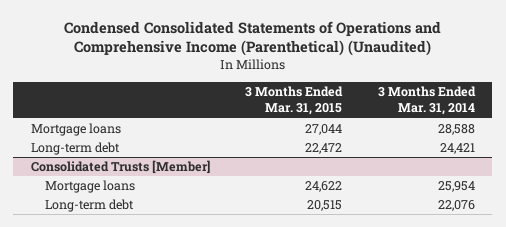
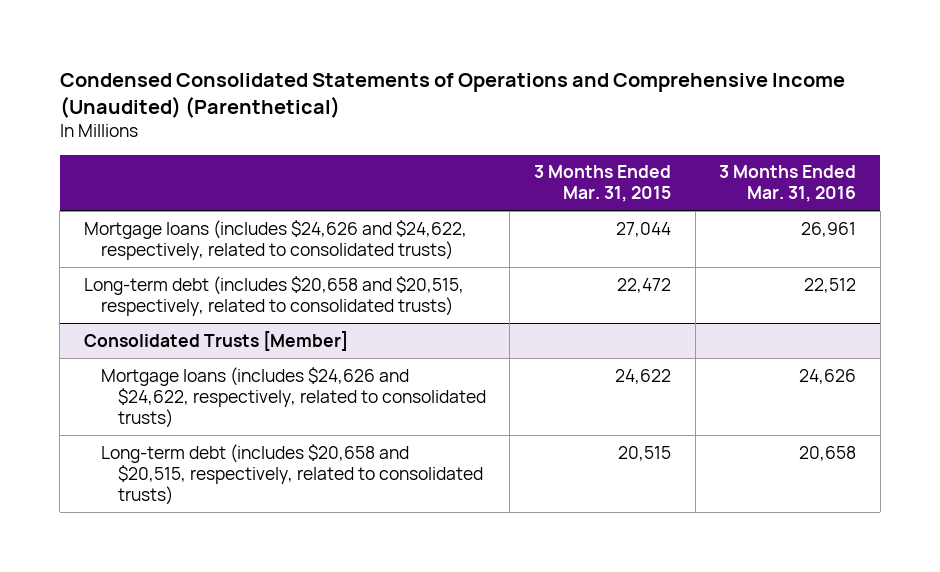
[63,20,441,57] Condensed Consolidated Statements of Operations and Comprehensive Income (Parenthetical) (Unaudited) -> [59,72,845,118] Condensed Consolidated Statements of Operations and Comprehensive Income (Unaudited) (Parenthetical)
[377,86,476,116] 3 Months Ended Mar. 31, 2014 -> none
none -> [719,165,857,203] 3 Months Ended Mar. 31, 2016
[31,123,122,137] Mortgage loans -> [83,219,467,260] Mortgage loans (includes $24,626 and $24,622, respectively, related to consolidated trusts)
[31,142,121,156] Long-term debt -> [83,275,464,316] Long-term debt (includes $20,658 and $20,515, respectively, related to consolidated trusts)
[45,180,136,194] Mortgage loans -> [100,366,486,428] Mortgage loans (includes $24,626 and $24,622, respectively, related to consolidated trusts)
[45,199,135,213] Long-term debt -> [100,443,483,505] Long-term debt (includes $20,658 and $20,515, respectively, related to consolidated trusts)

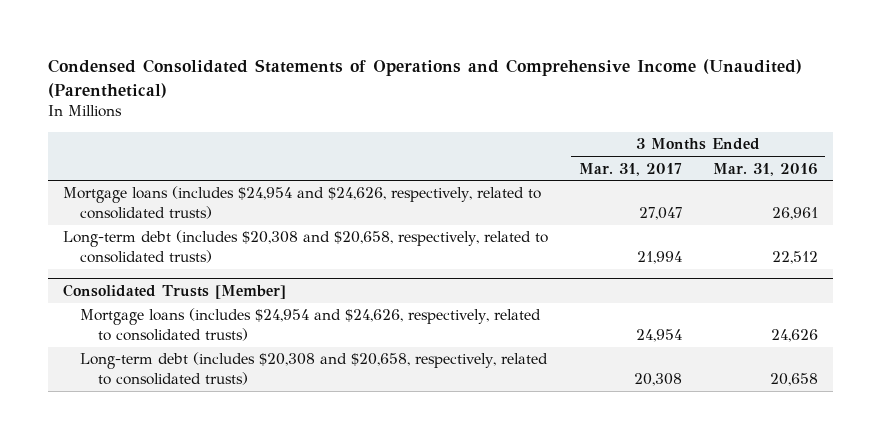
[533,165,671,203] 3 Months Ended Mar. 31, 2015 -> none
none -> [579,162,683,176] Mar. 31, 2017
[83,219,467,260] Mortgage loans (includes $24,626 and $24,622, respectively, related to consolidated trusts) -> [63,186,542,220] Mortgage loans (includes $24,954 and $24,626, respectively, related to consolidated trusts)
[83,275,464,316] Long-term debt (includes $20,658 and $20,515, respectively, related to consolidated trusts) -> [63,230,549,264] Long-term debt (includes $20,308 and $20,658, respectively, related to consolidated trusts)
[100,366,486,428] Mortgage loans (includes $24,626 and $24,622, respectively, related to consolidated trusts) -> [80,308,542,342] Mortgage loans (includes $24,954 and $24,626, respectively, related to consolidated trusts)
[100,443,483,505] Long-term debt (includes $20,658 and $20,515, respectively, related to consolidated trusts) -> [80,352,549,386] Long-term debt (includes $20,308 and $20,658, respectively, related to consolidated trusts)

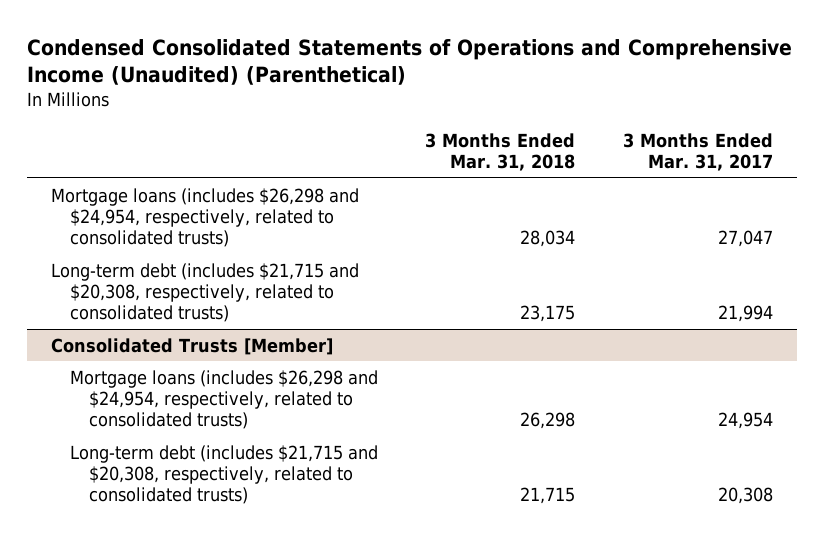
[712,162,818,176] Mar. 31, 2016 -> none
none -> [425,132,576,172] 3 Months Ended Mar. 31, 2018
[63,186,542,220] Mortgage loans (includes $24,954 and $24,626, respectively, related to consolidated trusts) -> [50,187,359,247] Mortgage loans (includes $26,298 and $24,954, respectively, related to consolidated trusts)
[63,230,549,264] Long-term debt (includes $20,308 and $20,658, respectively, related to consolidated trusts) -> [50,262,359,322] Long-term debt (includes $21,715 and $20,308, respectively, related to consolidated trusts)
[80,308,542,342] Mortgage loans (includes $24,954 and $24,626, respectively, related to consolidated trusts) -> [69,369,378,429] Mortgage loans (includes $26,298 and $24,954, respectively, related to consolidated trusts)
[80,352,549,386] Long-term debt (includes $20,308 and $20,658, respectively, related to consolidated trusts) -> [69,444,378,504] Long-term debt (includes $21,715 and $20,308, respectively, related to consolidated trusts)

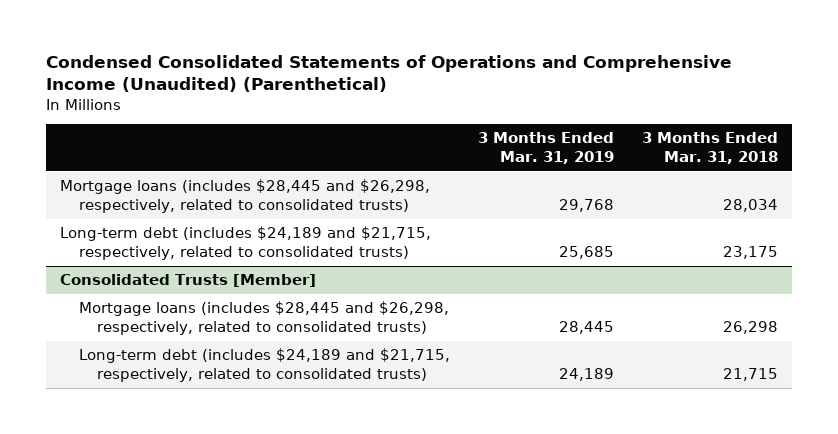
[623,132,774,172] 3 Months Ended Mar. 31, 2017 -> none
none -> [477,132,614,164] 3 Months Ended Mar. 31, 2019
[50,187,359,247] Mortgage loans (includes $26,298 and $24,954, respectively, related to consolidated trusts) -> [59,179,430,213] Mortgage loans (includes $28,445 and $26,298, respectively, related to consolidated trusts)
[50,262,359,322] Long-term debt (includes $21,715 and $20,308, respectively, related to consolidated trusts) -> [59,226,431,260] Long-term debt (includes $24,189 and $21,715, respectively, related to consolidated trusts)
[69,369,378,429] Mortgage loans (includes $26,298 and $24,954, respectively, related to consolidated trusts) -> [78,301,449,335] Mortgage loans (includes $28,445 and $26,298, respectively, related to consolidated trusts)
[69,444,378,504] Long-term debt (includes $21,715 and $20,308, respectively, related to consolidated trusts) -> [78,348,450,382] Long-term debt (includes $24,189 and $21,715, respectively, related to consolidated trusts)

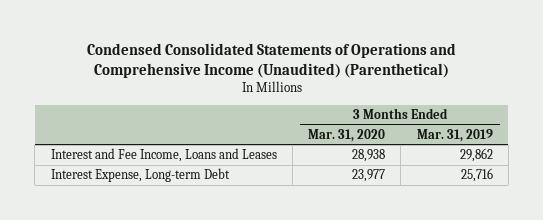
[642,132,779,164] 3 Months Ended Mar. 31, 2018 -> none
none -> [308,128,386,142] Mar. 31, 2020
[59,179,430,213] Mortgage loans (includes $28,445 and $26,298, respectively, related to consolidated trusts) -> none
[59,226,431,260] Long-term debt (includes $24,189 and $21,715, respectively, related to consolidated trusts) -> none
[59,274,316,288] Consolidated Trusts [Member] -> none
[78,301,449,335] Mortgage loans (includes $28,445 and $26,298, respectively, related to consolidated trusts) -> none
[78,348,450,382] Long-term debt (includes $24,189 and $21,715, respectively, related to consolidated trusts) -> none
none -> [50,148,277,163] Interest and Fee Income, Loans and Leases
none -> [50,168,230,183] Interest Expense, Long-term Debt

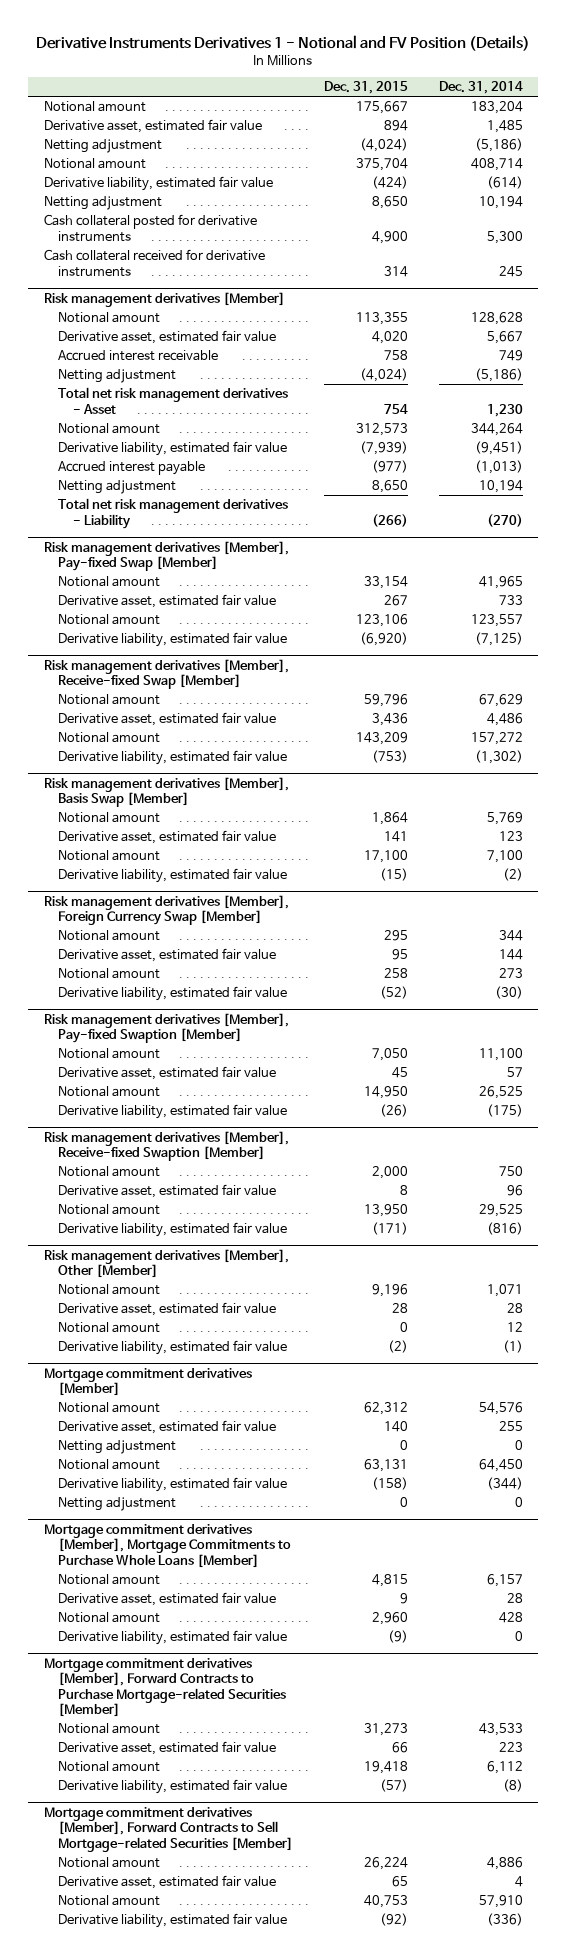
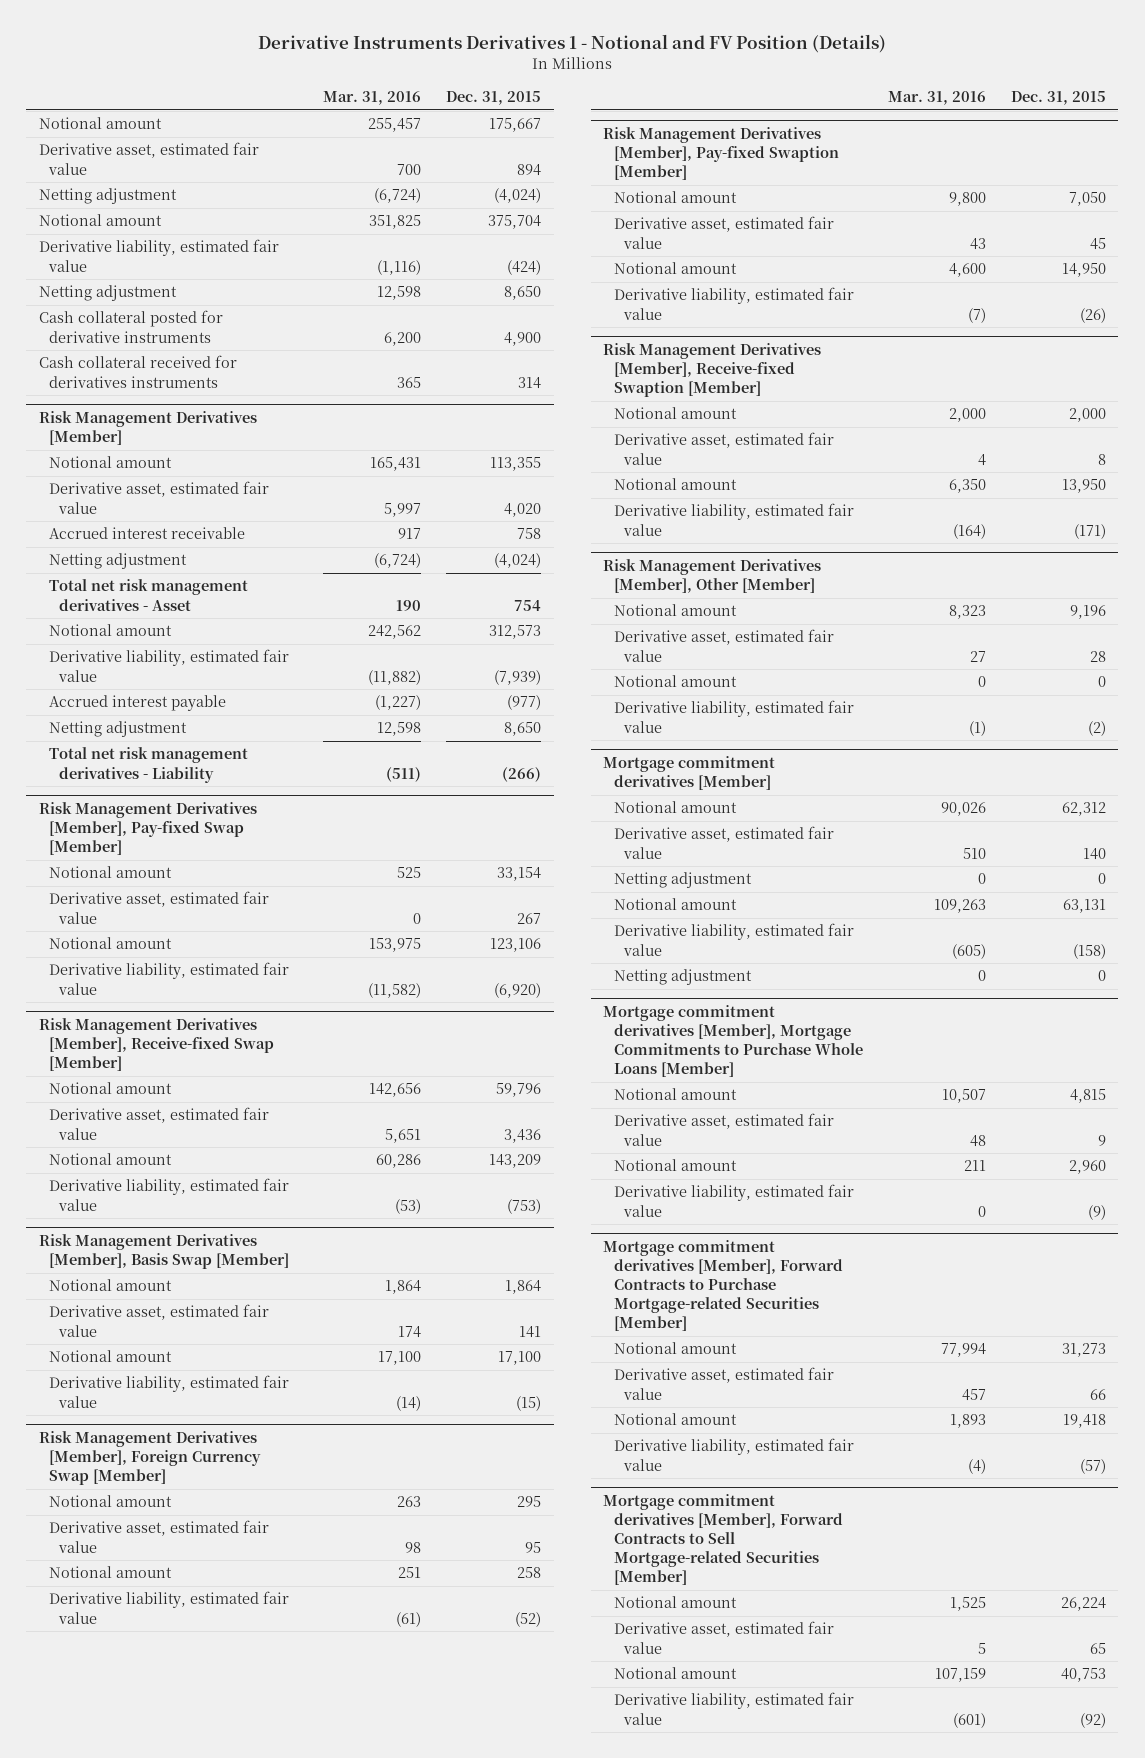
[438,81,523,95] Dec. 31, 2014 -> none
none -> [323,90,422,105] Mar. 31, 2016
[43,249,265,277] Cash collateral received for derivative instruments -> [38,355,237,388] Cash collateral received for derivatives instruments
[43,291,285,307] Risk management derivatives [Member] -> [38,410,257,446] Risk Management Derivatives [Member]
[43,540,289,572] Risk management derivatives [Member], Pay-fixed Swap [Member] -> [38,801,257,856] Risk Management Derivatives [Member], Pay-fixed Swap [Member]
[43,658,289,690] Risk management derivatives [Member], Receive-fixed Swap [Member] -> [38,1017,275,1072] Risk Management Derivatives [Member], Receive-fixed Swap [Member]
[43,776,289,808] Risk management derivatives [Member], Basis Swap [Member] -> [38,1233,290,1270] Risk Management Derivatives [Member], Basis Swap [Member]
[43,894,289,926] Risk management derivatives [Member], Foreign Currency Swap [Member] -> [38,1430,262,1486] Risk Management Derivatives [Member], Foreign Currency Swap [Member]
[43,1012,289,1044] Risk management derivatives [Member], Pay-fixed Swaption [Member] -> [603,126,839,181] Risk Management Derivatives [Member], Pay-fixed Swaption [Member]
[43,1130,289,1162] Risk management derivatives [Member], Receive-fixed Swaption [Member] -> [603,342,822,398] Risk Management Derivatives [Member], Receive-fixed Swaption [Member]
[43,1248,289,1279] Risk management derivatives [Member], Other [Member] -> [603,558,822,594] Risk Management Derivatives [Member], Other [Member]

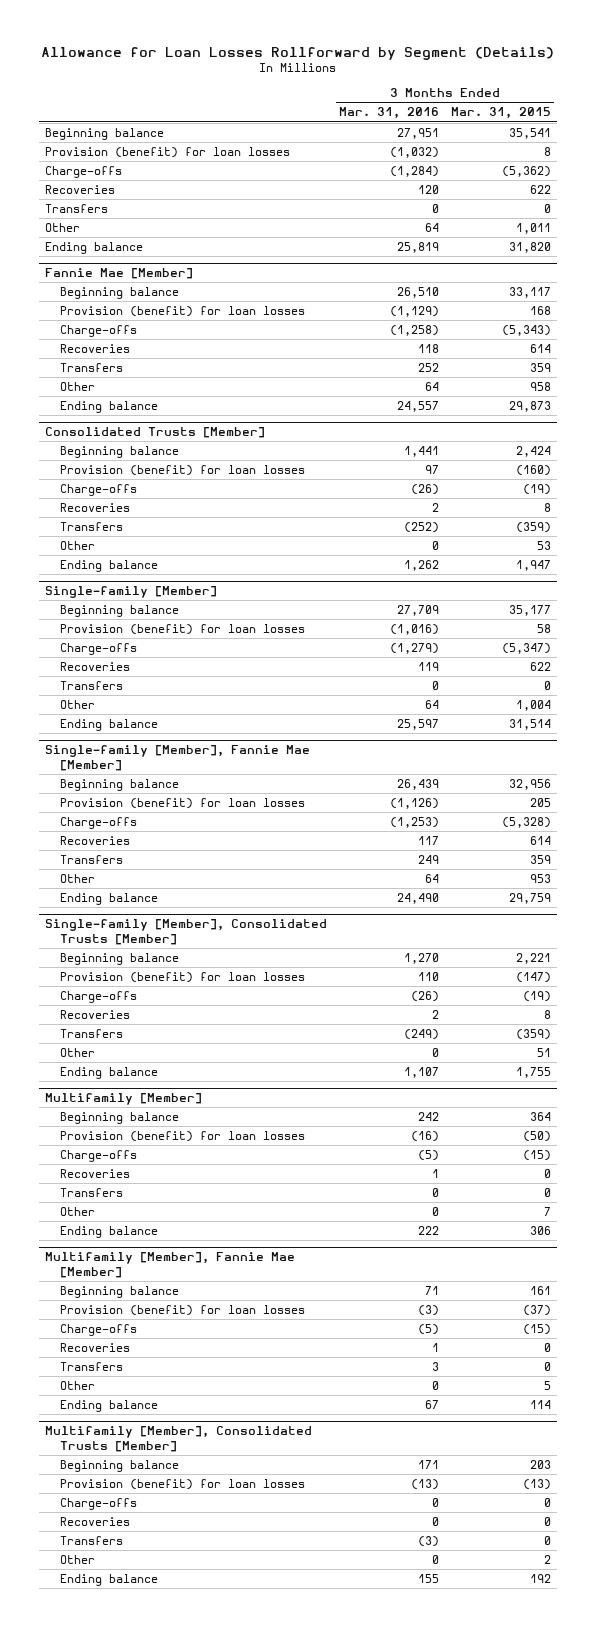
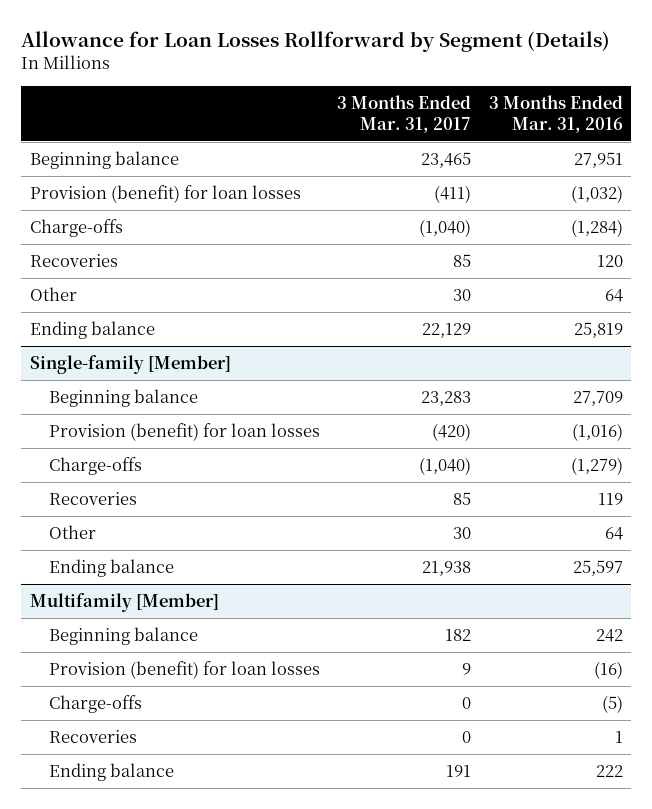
[450,107,551,120] Mar. 31, 2015 -> none
none -> [337,94,472,133] 3 Months Ended Mar. 31, 2017
[45,203,109,213] Transfers -> none
[45,268,194,280] Fannie Mae [Member] -> none
[60,286,180,299] Beginning balance -> none
[60,305,306,317] Provision (benefit) for loan losses -> none
[60,324,138,337] Charge-offs -> none
[60,343,131,353] Recoveries -> none
[60,362,124,372] Transfers -> none
[60,381,96,391] Other -> none
[60,400,159,413] Ending balance -> none
[45,427,266,439] Consolidated Trusts [Member] -> none
[60,445,180,458] Beginning balance -> none
[60,464,306,476] Provision (benefit) for loan losses -> none
[60,483,138,496] Charge-offs -> none
[60,502,131,512] Recoveries -> none
[60,521,124,531] Transfers -> none
[60,540,96,550] Other -> none
[60,559,159,572] Ending balance -> none
[60,680,124,690] Transfers -> none
[45,745,311,771] Single-family [Member], Fannie Mae [Member] -> none
[60,778,180,791] Beginning balance -> none
[60,797,306,809] Provision (benefit) for loan losses -> none
[60,816,138,829] Charge-offs -> none
[60,835,131,845] Recoveries -> none
[60,854,124,864] Transfers -> none
[60,873,96,883] Other -> none
[60,892,159,905] Ending balance -> none
[45,919,328,945] Single-family [Member], Consolidated Trusts [Member] -> none
[60,952,180,965] Beginning balance -> none
[60,971,306,983] Provision (benefit) for loan losses -> none
[60,990,138,1003] Charge-offs -> none
[60,1009,131,1019] Recoveries -> none
[60,1028,124,1038] Transfers -> none
[60,1047,96,1057] Other -> none
[60,1066,159,1079] Ending balance -> none
[60,1187,124,1197] Transfers -> none
[60,1206,96,1216] Other -> none
[45,1252,296,1278] Multifamily [Member], Fannie Mae [Member] -> none
[60,1285,180,1298] Beginning balance -> none
[60,1304,306,1316] Provision (benefit) for loan losses -> none
[60,1323,138,1336] Charge-offs -> none
[60,1342,131,1352] Recoveries -> none
[60,1361,124,1371] Transfers -> none
[60,1380,96,1390] Other -> none
[60,1399,159,1412] Ending balance -> none
[45,1426,313,1452] Multifamily [Member], Consolidated Trusts [Member] -> none
[60,1459,180,1472] Beginning balance -> none
[60,1478,306,1490] Provision (benefit) for loan losses -> none
[60,1497,138,1510] Charge-offs -> none
[60,1516,131,1526] Recoveries -> none
[60,1535,124,1545] Transfers -> none
[60,1554,96,1564] Other -> none
[60,1573,159,1586] Ending balance -> none

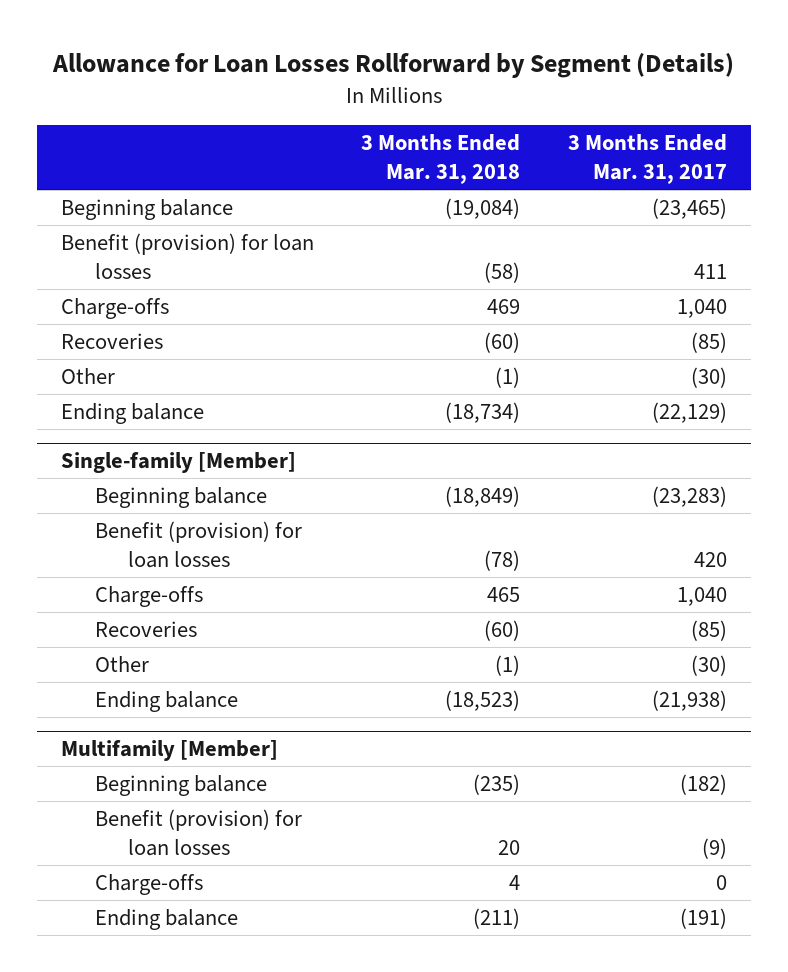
[488,94,623,133] 3 Months Ended Mar. 31, 2016 -> none
none -> [361,134,521,185] 3 Months Ended Mar. 31, 2018
[421,152,472,169] 23,465 -> [651,197,727,219] (23,465)
[29,185,301,204] Provision (benefit) for loan losses -> [60,232,314,280] Benefit (provision) for loan losses
[434,185,472,204] (411) -> [693,264,727,280] 411
[419,219,472,238] (1,040) -> [676,298,727,318] 1,040
[453,254,472,268] 85 -> [690,331,727,353] (85)
[453,289,472,302] 30 -> [690,366,727,388] (30)
[422,323,472,339] 22,129 -> [651,401,727,423] (22,129)
[421,391,472,407] 23,283 -> [651,485,727,507] (23,283)
[49,423,321,442] Provision (benefit) for loan losses -> [94,520,302,569] Benefit (provision) for loan losses
[432,423,472,442] (420) -> [693,552,727,568] 420
[419,457,472,476] (1,040) -> [676,586,727,606] 1,040
[453,492,472,506] 85 -> [690,619,727,641] (85)
[453,527,472,540] 30 -> [690,654,727,676] (30)
[422,561,472,577] 21,938 -> [651,689,727,711] (21,938)
[445,629,472,642] 182 -> [679,773,727,795] (182)
[49,661,321,680] Provision (benefit) for loan losses -> [94,808,302,857] Benefit (provision) for loan losses
[462,663,472,676] 9 -> [701,838,727,860] (9)
[49,730,138,744] Recoveries -> none
[446,765,472,778] 191 -> [679,907,727,929] (191)

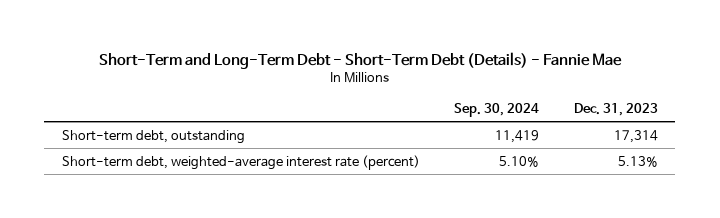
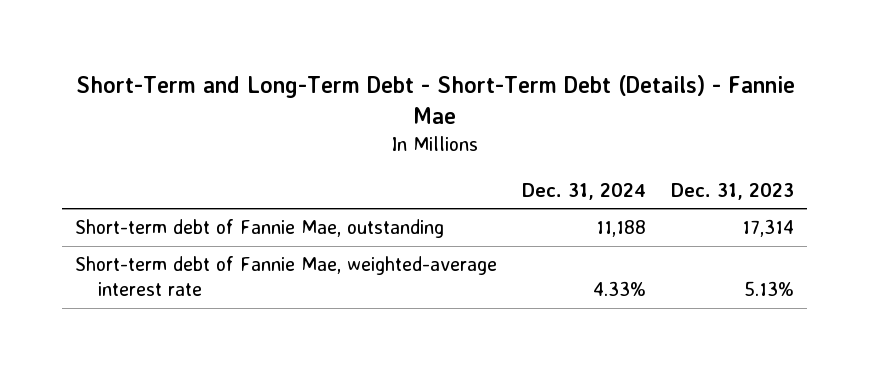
[454,102,540,117] Sep. 30, 2024 -> none
none -> [522,182,647,200] Dec. 31, 2024
[61,129,245,144] Short-term debt, outstanding -> [74,219,444,239] Short-term debt of Fannie Mae, outstanding
[61,154,420,170] Short-term debt, weighted-average interest rate (percent) -> [74,256,497,296] Short-term debt of Fannie Mae, weighted-average interest rate

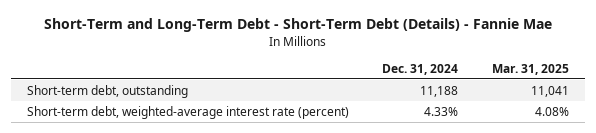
[671,182,795,200] Dec. 31, 2023 -> none
none -> [491,63,569,75] Mar. 31, 2025
[74,219,444,239] Short-term debt of Fannie Mae, outstanding -> [27,84,189,98] Short-term debt, outstanding
[74,256,497,296] Short-term debt of Fannie Mae, weighted-average interest rate -> [27,105,350,119] Short-term debt, weighted-average interest rate (percent)

